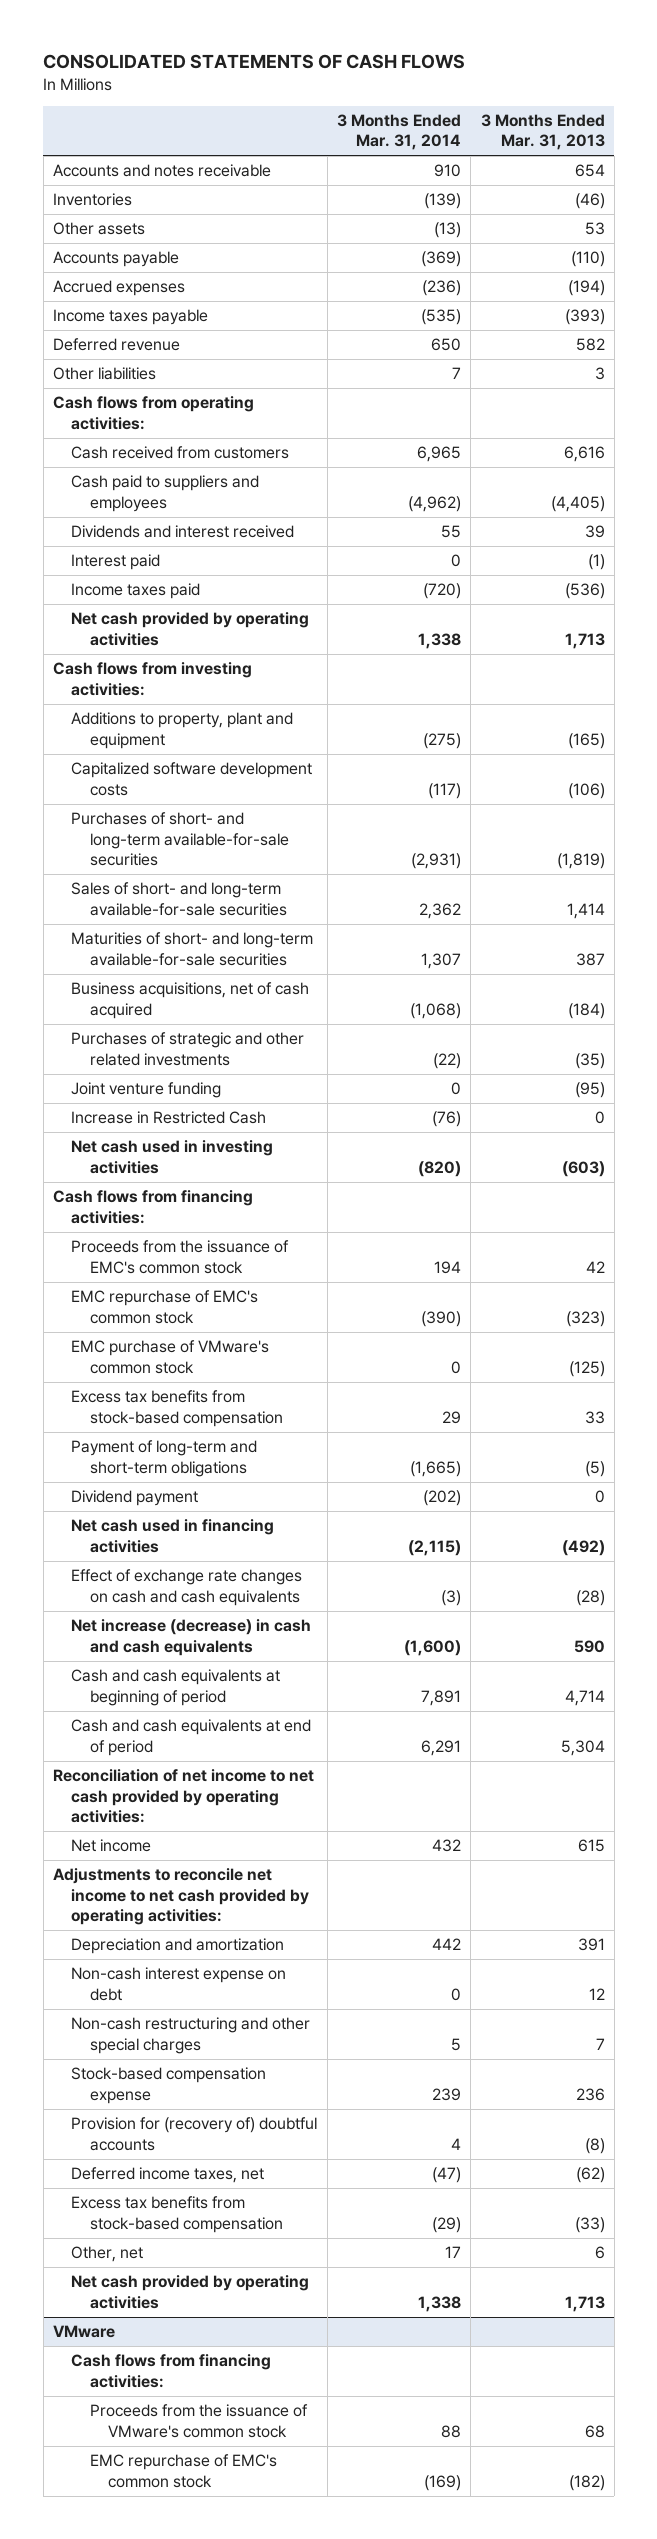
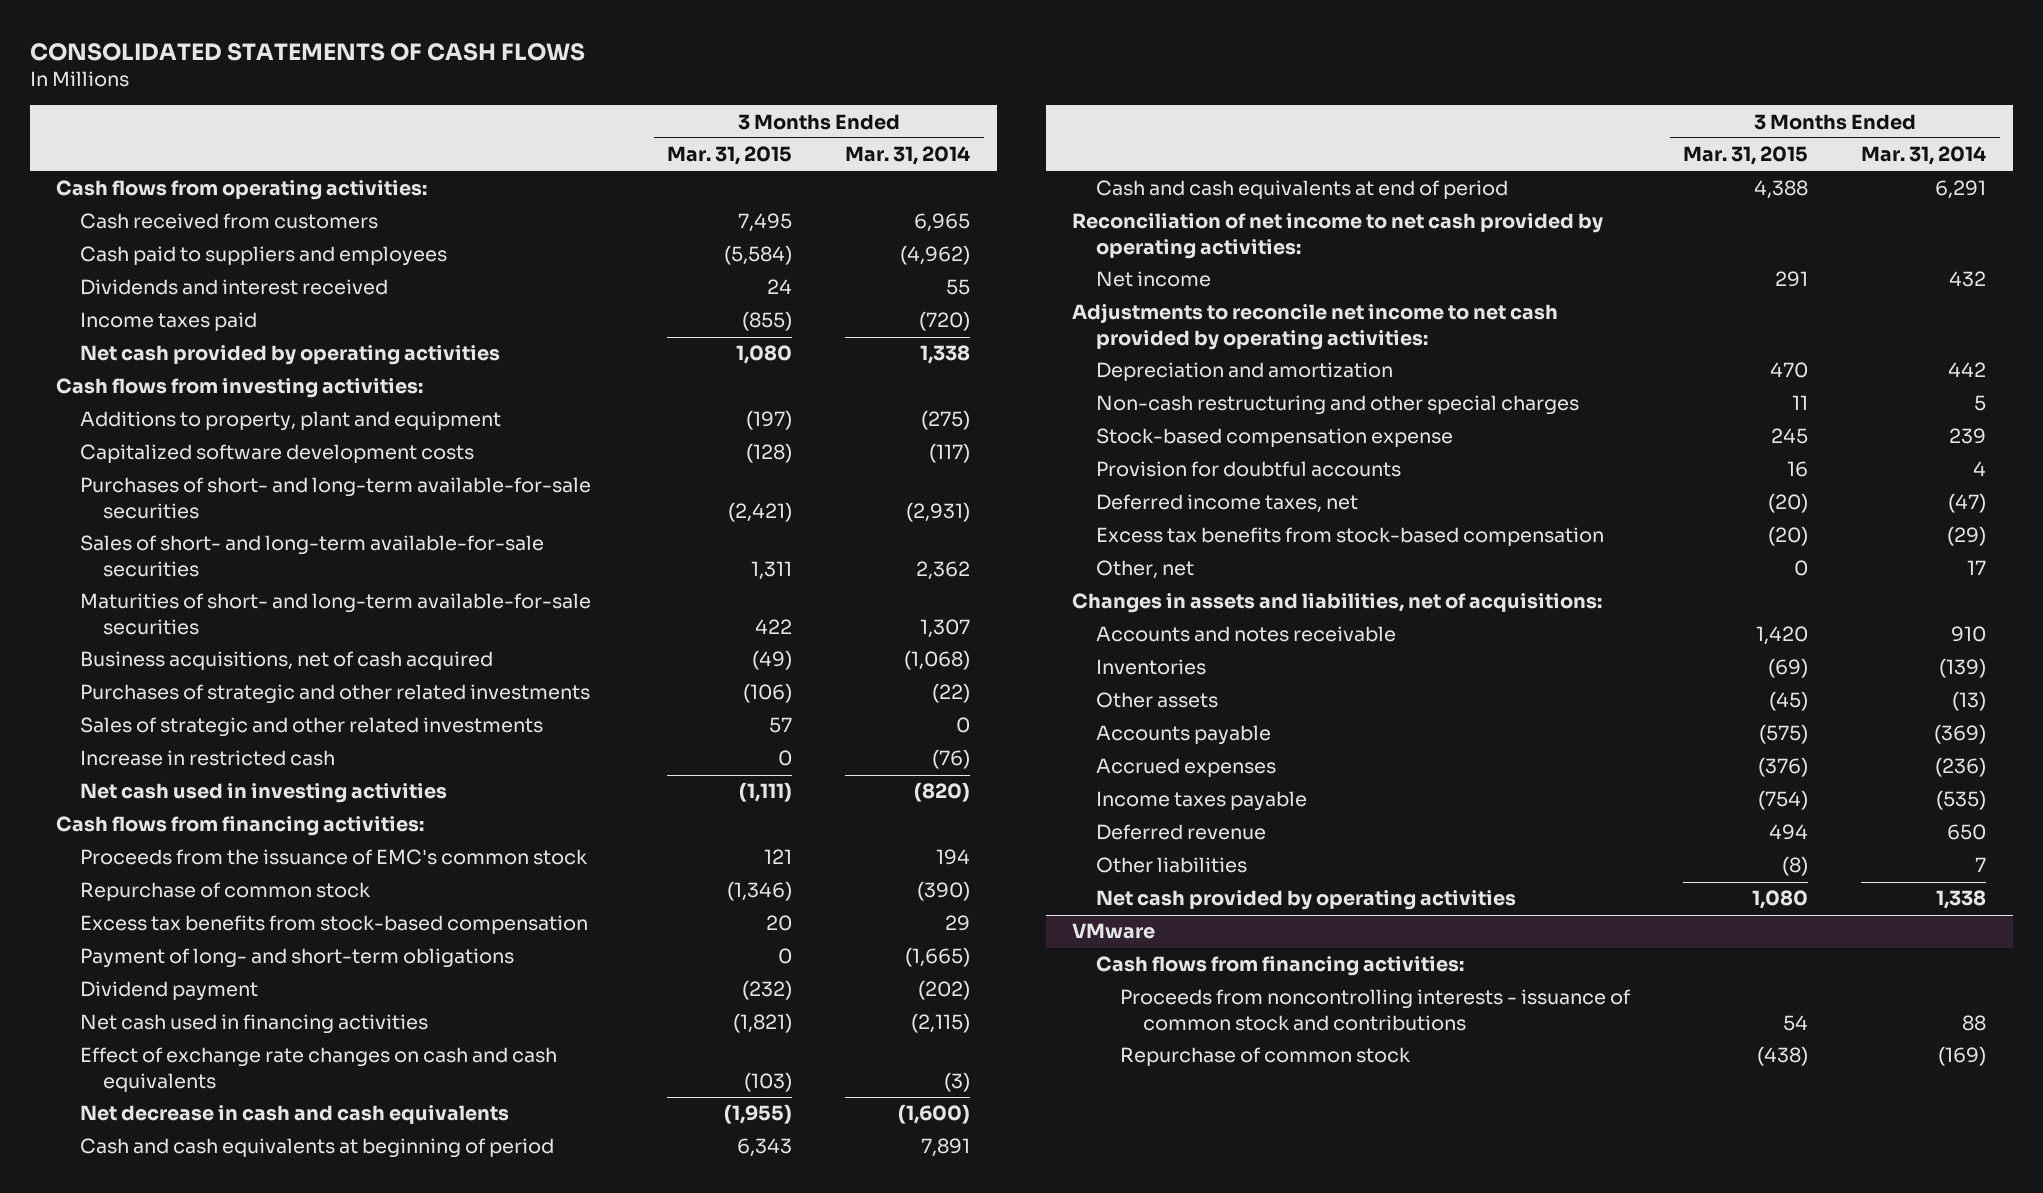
[480,113,605,151] 3 Months Ended Mar. 31, 2013 -> none
none -> [666,146,792,166] Mar. 31, 2015
[71,554,161,571] Interest paid -> none
[71,1082,222,1099] Joint venture funding -> none
none -> [79,717,543,738] Sales of strategic and other related investments
[71,1111,267,1125] Increase in Restricted Cash -> [79,750,335,767] Increase in restricted cash
[71,1340,270,1374] EMC purchase of VMware's common stock -> none
[71,1290,259,1324] EMC repurchase of EMC's common stock -> [79,882,371,902] Repurchase of common stock
[71,1440,258,1477] Payment of long-term and short-term obligations -> [79,948,514,969] Payment of long- and short-term obligations
[71,1619,312,1656] Net increase (decrease) in cash and cash equivalents -> [79,1105,509,1125] Net decrease in cash and cash equivalents
[71,1967,287,2001] Non-cash interest expense on debt -> none
[71,2117,318,2151] Provision for (recovery of) doubtful accounts -> [1095,461,1401,478] Provision for doubtful accounts
none -> [1072,593,1603,614] Changes in assets and liabilities, net of acquisitions:
[52,164,271,178] Accounts and notes receivable -> [1095,626,1396,643] Accounts and notes receivable
[52,193,132,207] Inventories -> [1095,659,1206,676] Inventories
[52,222,145,236] Other assets -> [1095,692,1218,709] Other assets
[52,251,179,268] Accounts payable -> [1095,725,1271,746] Accounts payable
[52,280,185,297] Accrued expenses -> [1095,758,1276,778] Accrued expenses
[52,309,208,326] Income taxes payable -> [1095,791,1307,812] Income taxes payable
[52,338,180,352] Deferred revenue -> [1095,824,1266,841] Deferred revenue
[52,367,156,381] Other liabilities -> [1095,857,1247,874] Other liabilities
[89,2404,308,2438] Proceeds from the issuance of VMware's common stock -> [1119,989,1631,1031] Proceeds from noncontrolling interests - issuance of common stock and contributions
[89,2454,277,2488] EMC repurchase of EMC's common stock -> [1119,1047,1411,1067] Repurchase of common stock

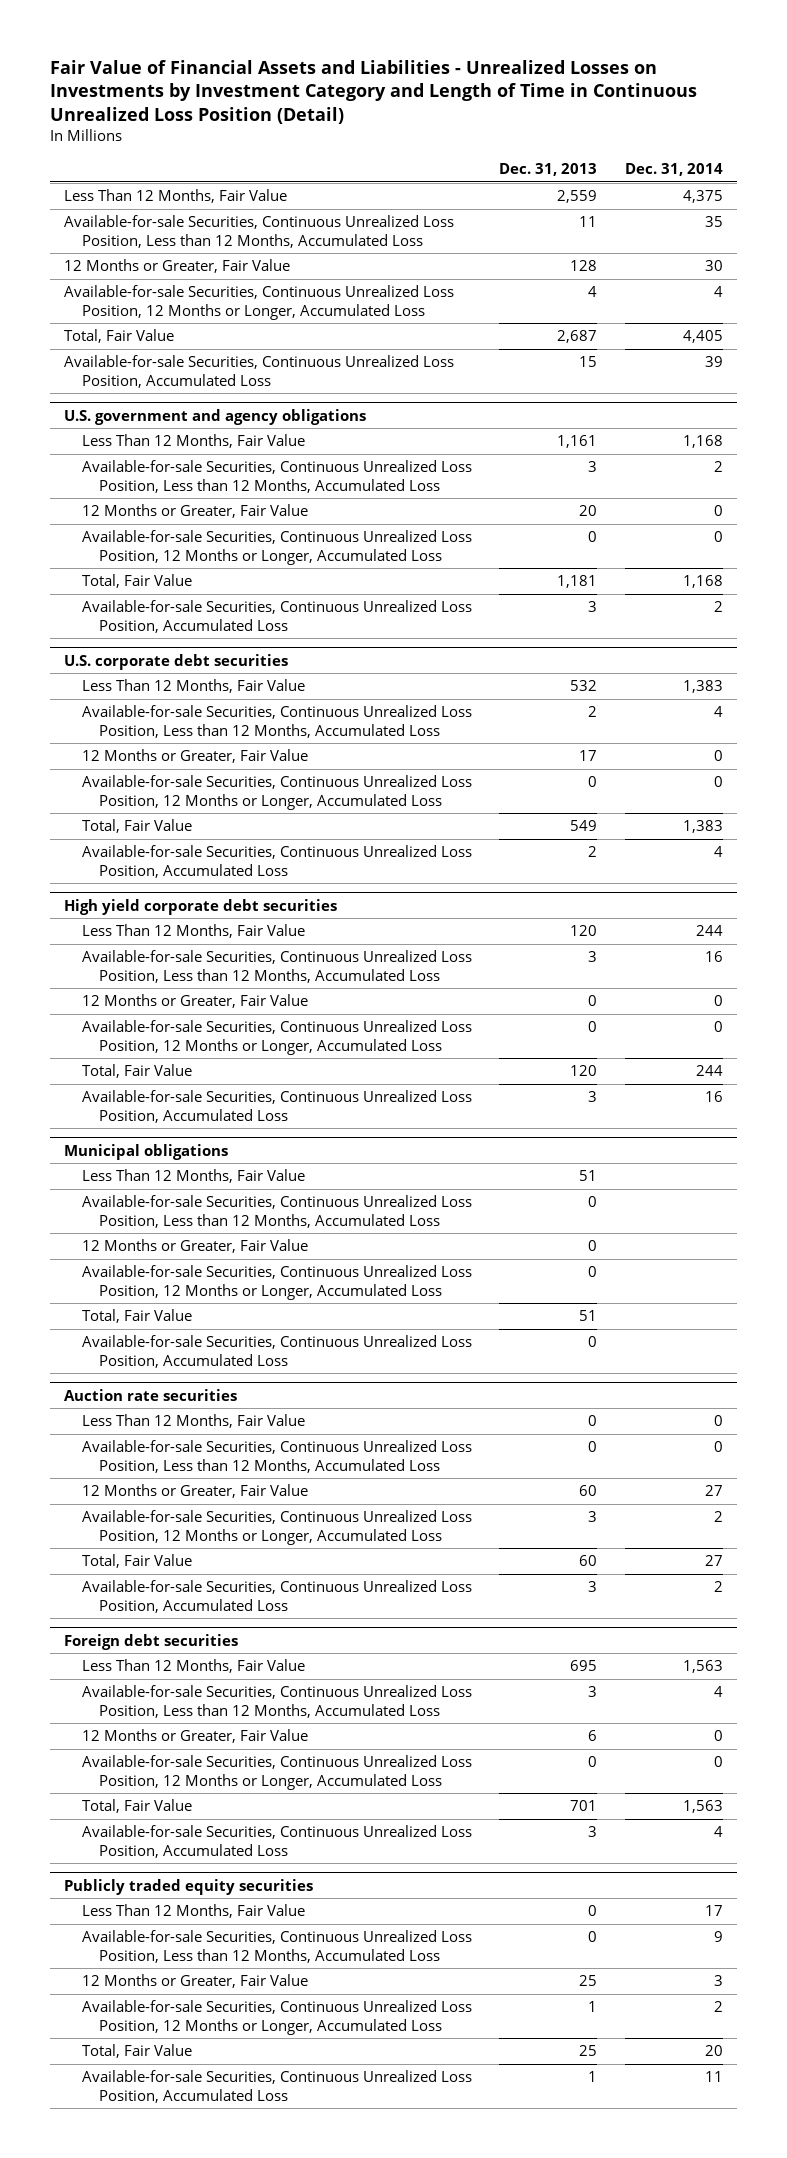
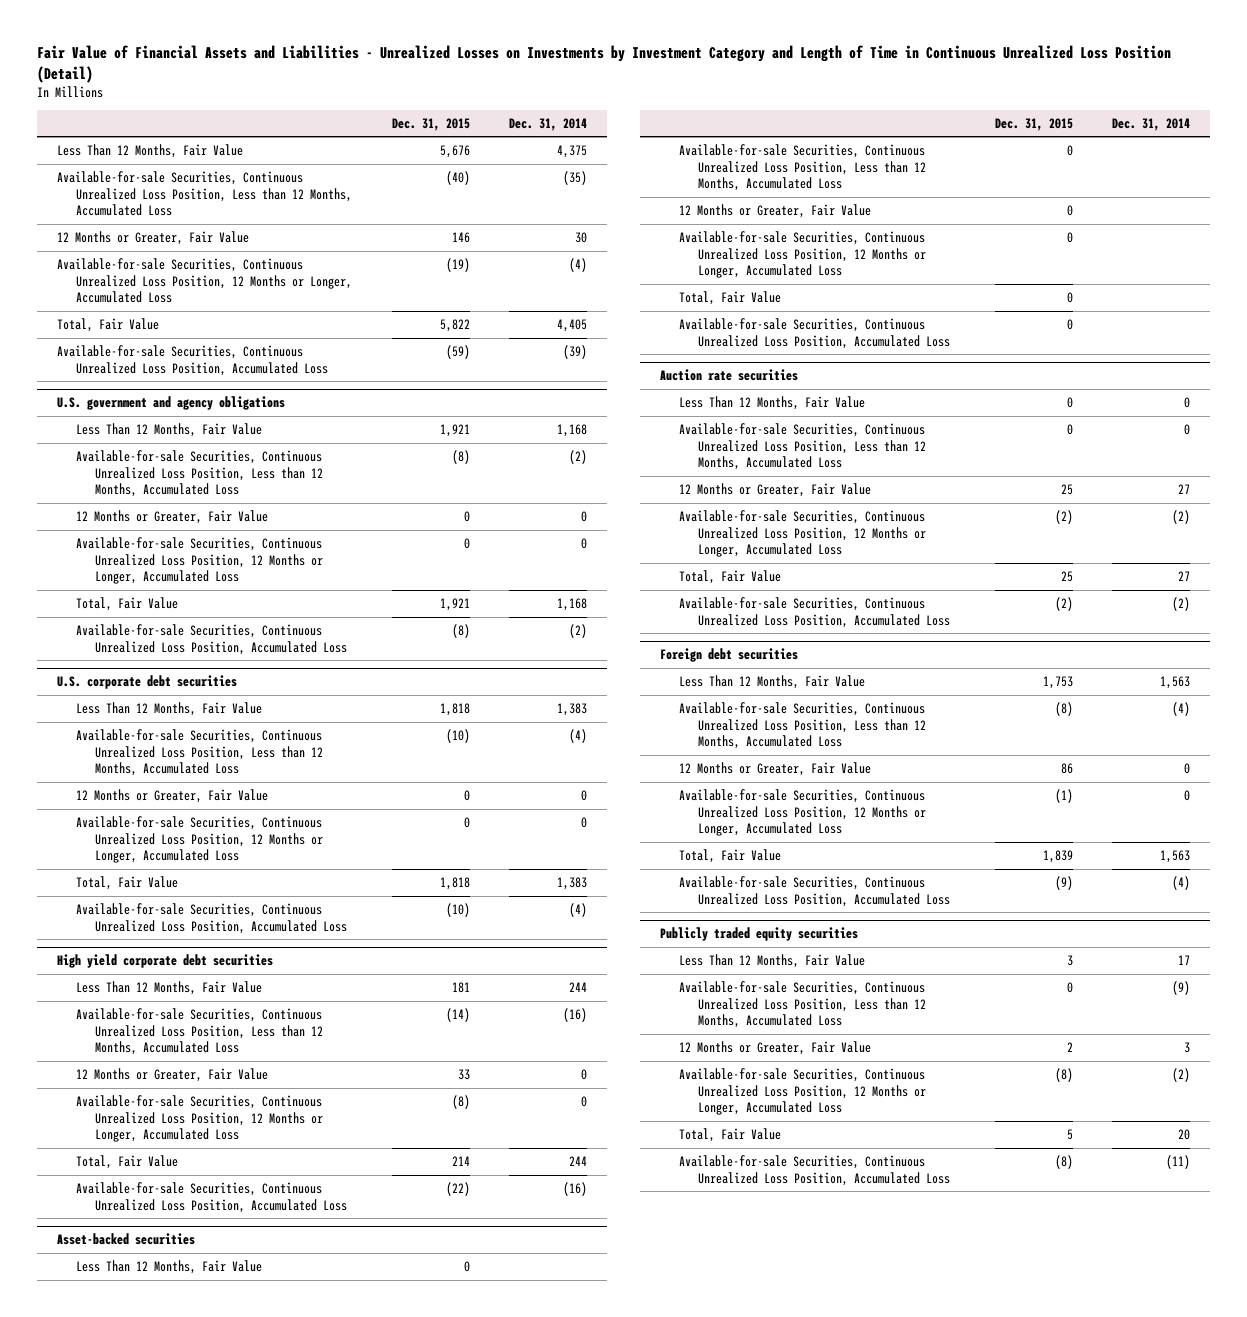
[499,163,598,177] Dec. 31, 2013 -> none
none -> [391,117,470,131] Dec. 31, 2015
[704,216,723,228] 35 -> [563,170,588,185] (35)
[713,286,723,298] 4 -> [569,257,588,272] (4)
[704,356,723,368] 39 -> [563,344,588,359] (39)
[713,461,723,473] 2 -> [569,449,588,464] (2)
[713,601,723,613] 2 -> [569,623,588,638] (2)
[713,706,723,718] 4 -> [569,728,588,743] (4)
[713,846,723,858] 4 -> [569,902,588,917] (4)
[704,951,723,963] 16 -> [563,1007,588,1022] (16)
[64,1143,229,1160] Municipal obligations -> none
[704,1091,723,1103] 16 -> [563,1181,588,1196] (16)
none -> [56,1233,195,1246] Asset-backed securities
[713,1511,723,1523] 2 -> [1172,509,1191,524] (2)
[713,1581,723,1593] 2 -> [1172,596,1191,611] (2)
[713,1686,723,1698] 4 -> [1172,701,1191,716] (4)
[713,1826,723,1838] 4 -> [1172,875,1191,890] (4)
[713,1931,723,1943] 9 -> [1172,980,1191,995] (9)
[713,2001,723,2013] 2 -> [1172,1067,1191,1082] (2)
[704,2071,723,2083] 11 -> [1166,1154,1191,1169] (11)

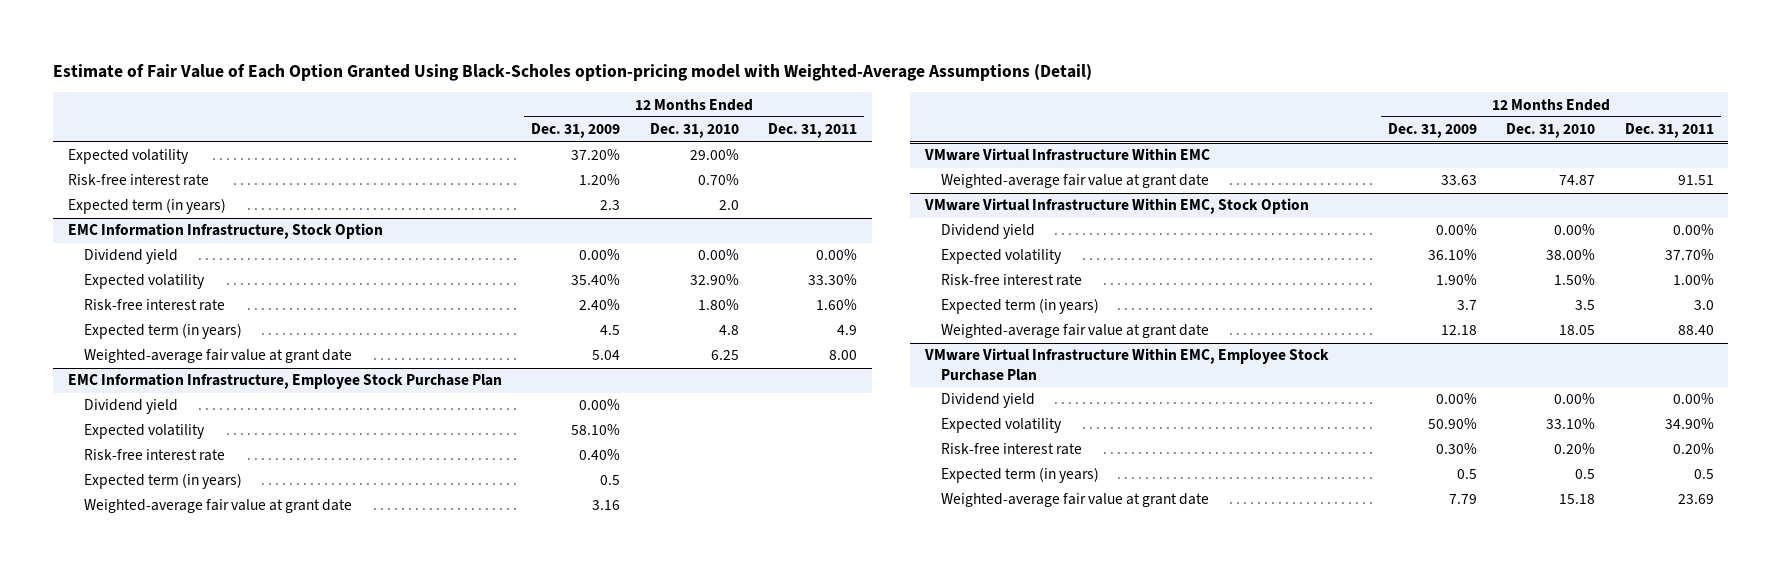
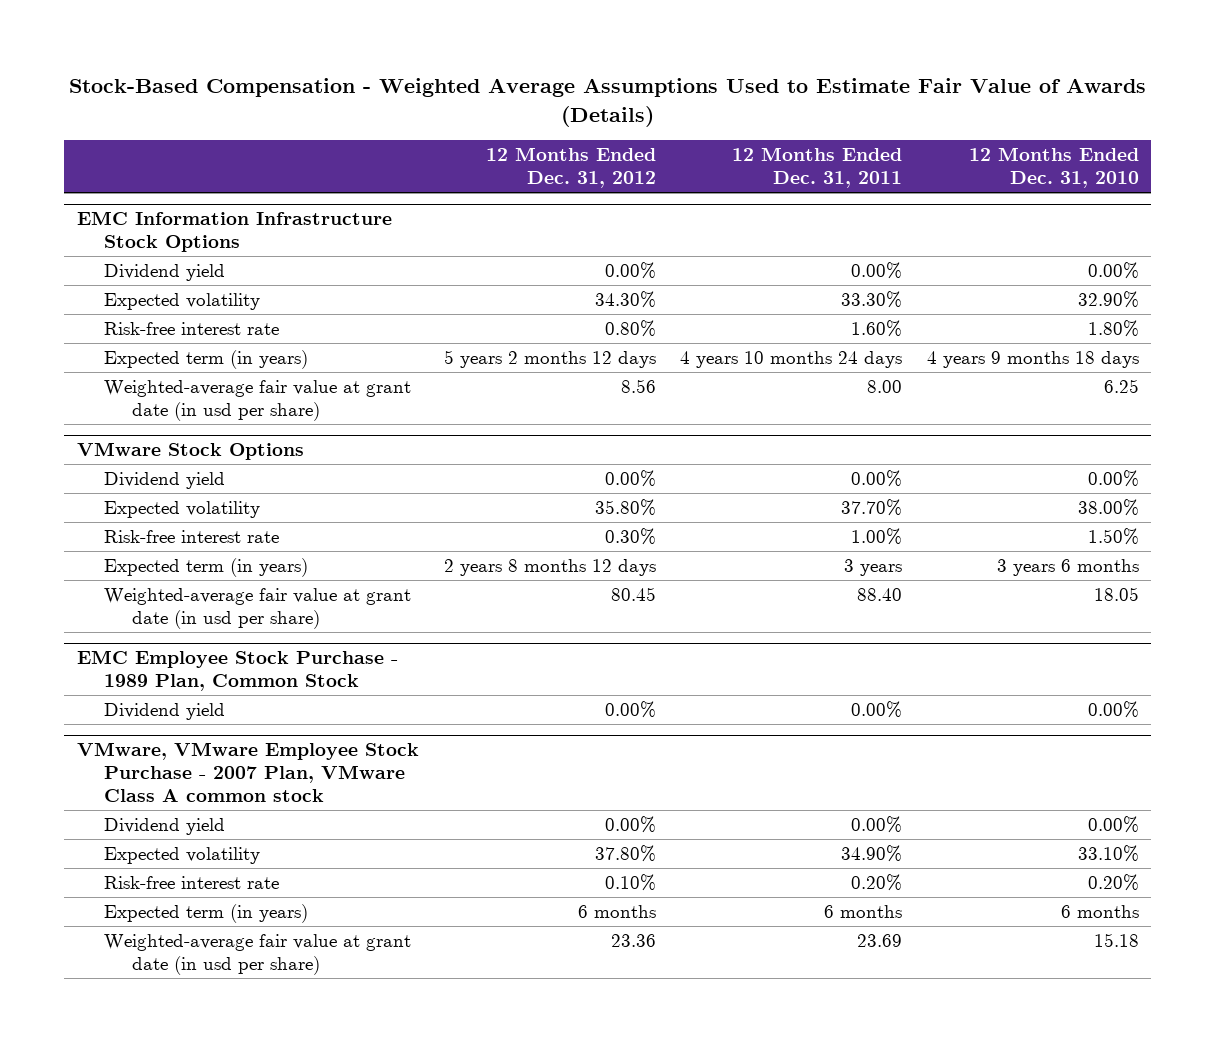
[53,64,1093,82] Estimate of Fair Value of Each Option Granted Using Black-Scholes option-pricing model with Weighted-Average Assumptions (Detail) -> [68,78,1146,127] Stock-Based Compensation - Weighted Average Assumptions Used to Estimate Fair Value of Awards (Details)
[531,123,621,139] Dec. 31, 2009 -> none
none -> [485,146,656,188] 12 Months Ended Dec. 31, 2012
[67,149,189,165] Expected volatility -> none
[67,174,209,187] Risk-free interest rate -> none
[67,198,226,215] Expected term (in years) -> none
[67,223,383,240] EMC Information Infrastructure, Stock Option -> [76,211,392,253] EMC Information Infrastructure Stock Options
[67,373,502,390] EMC Information Infrastructure, Employee Stock Purchase Plan -> none
[83,399,178,415] Dividend yield -> none
[83,424,205,440] Expected volatility -> none
[83,449,225,462] Risk-free interest rate -> none
[83,473,242,490] Expected term (in years) -> none
[83,499,352,514] Weighted-average fair value at grant date -> none
[923,148,1210,162] VMware Virtual Infrastructure Within EMC -> none
[940,174,1209,189] Weighted-average fair value at grant date -> none
[923,198,1309,215] VMware Virtual Infrastructure Within EMC, Stock Option -> none
[718,325,739,336] 4.8 -> [926,350,1139,368] 4 years 9 months 18 days
[836,325,857,336] 4.9 -> [680,350,903,368] 4 years 10 months 24 days
[83,349,352,364] Weighted-average fair value at grant date -> [104,379,412,421] Weighted-average fair value at grant date (in usd per share)
none -> [76,442,304,461] VMware Stock Options
[923,348,1329,382] VMware Virtual Infrastructure Within EMC, Employee Stock Purchase Plan -> none
[1575,300,1596,311] 3.5 -> [996,558,1139,576] 3 years 6 months
[1693,300,1714,311] 3.0 -> [844,558,903,576] 3 years
[940,324,1209,339] Weighted-average fair value at grant date -> [104,587,412,629] Weighted-average fair value at grant date (in usd per share)
none -> [76,650,398,692] EMC Employee Stock Purchase - 1989 Plan, Common Stock
none -> [76,742,419,803] VMware, VMware Employee Stock Purchase - 2007 Plan, VMware Class A common stock
none -> [104,817,226,835] Dividend yield
[1575,469,1596,480] 0.5 -> [1060,904,1139,918] 6 months
[1693,469,1714,480] 0.5 -> [824,904,903,918] 6 months
[940,493,1209,508] Weighted-average fair value at grant date -> [104,933,412,975] Weighted-average fair value at grant date (in usd per share)

